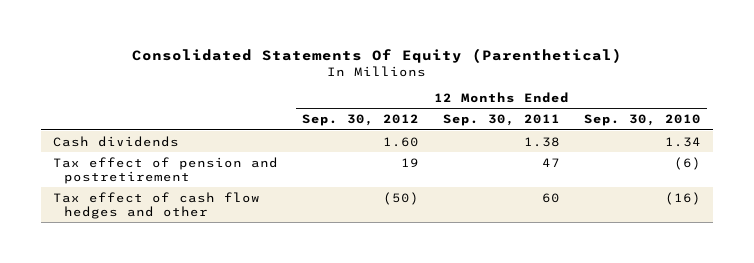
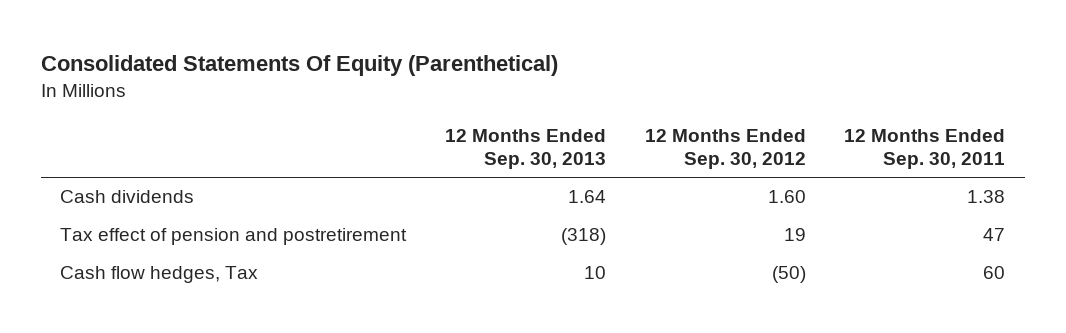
[584,114,702,127] Sep. 30, 2010 -> none
none -> [445,128,607,170] 12 Months Ended Sep. 30, 2013
[53,191,261,220] Tax effect of cash flow hedges and other -> [60,266,259,284] Cash flow hedges, Tax

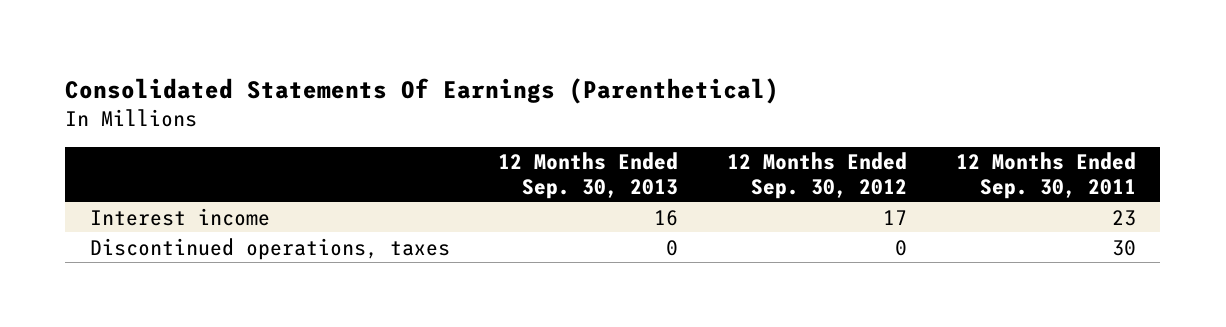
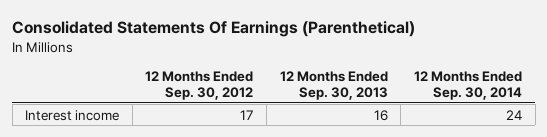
[956,152,1137,199] 12 Months Ended Sep. 30, 2011 -> none
none -> [414,71,523,101] 12 Months Ended Sep. 30, 2014
[89,237,450,260] Discontinued operations, taxes -> none

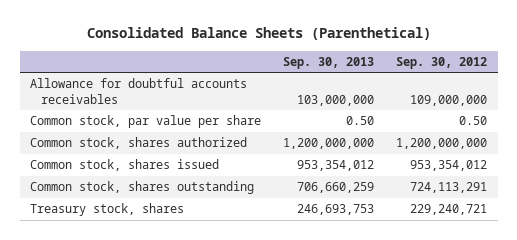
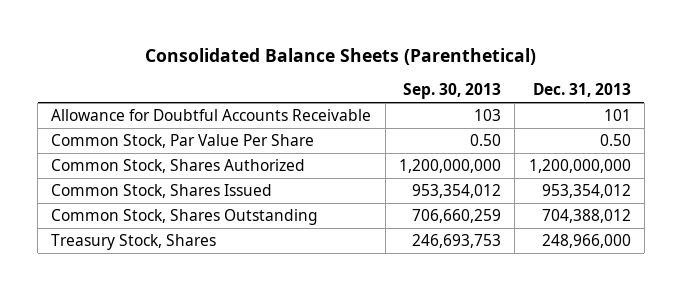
[395,56,487,69] Sep. 30, 2012 -> none
none -> [532,83,631,98] Dec. 31, 2013
[30,78,248,104] Allowance for doubtful accounts receivables -> [51,109,372,122] Allowance for Doubtful Accounts Receivable
[297,94,375,106] 103,000,000 -> [474,109,502,122] 103
[30,115,262,129] Common stock, par value per share -> [51,134,315,149] Common Stock, Par Value Per Share
[30,137,248,150] Common stock, shares authorized -> [51,159,306,174] Common Stock, Shares Authorized
[30,159,220,172] Common stock, shares issued -> [51,184,273,199] Common Stock, Shares Issued
[30,181,255,195] Common stock, shares outstanding -> [51,209,319,226] Common Stock, Shares Outstanding
[30,203,185,217] Treasury stock, shares -> [51,234,217,251] Treasury Stock, Shares

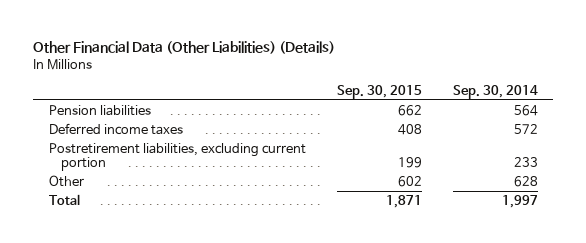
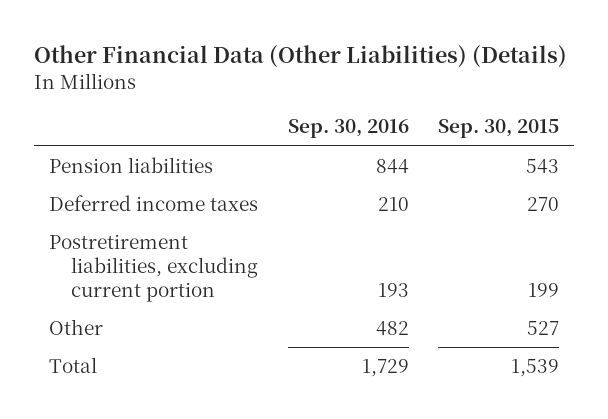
[452,84,538,99] Sep. 30, 2014 -> none
none -> [287,119,409,139] Sep. 30, 2016
[397,104,422,116] 662 -> [526,158,560,174] 543
[397,123,422,135] 408 -> [527,196,560,211] 270
[397,175,422,187] 602 -> [527,320,560,335] 527
[385,194,422,208] 1,871 -> [511,358,560,377] 1,539

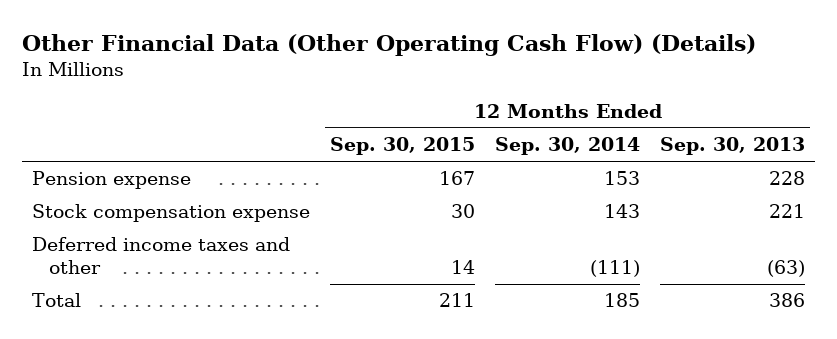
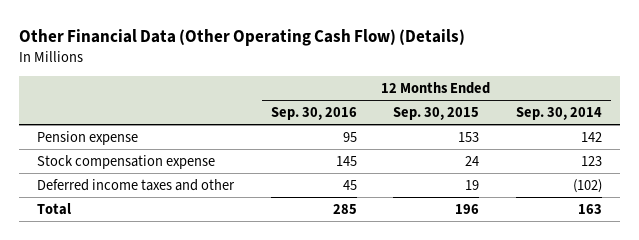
[660,137,806,156] Sep. 30, 2013 -> none
none -> [270,107,357,121] Sep. 30, 2016
[438,171,475,186] 167 -> [458,131,480,142] 153
[604,171,641,186] 153 -> [580,131,602,142] 142
[450,204,475,219] 30 -> [465,155,480,166] 24
[604,204,641,219] 143 -> [580,155,602,166] 123
[450,259,475,274] 14 -> [465,179,480,190] 19
[590,259,641,277] (111) -> [572,178,602,193] (102)
[438,293,475,308] 211 -> [455,203,480,214] 196
[604,293,641,308] 185 -> [577,203,602,214] 163

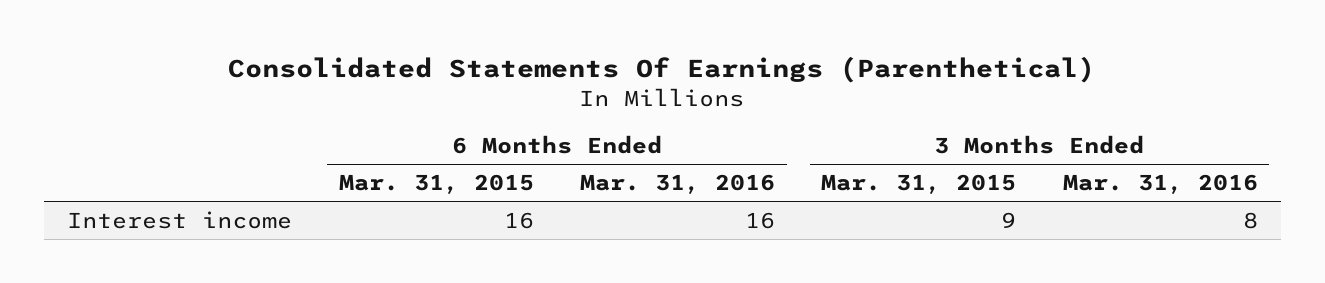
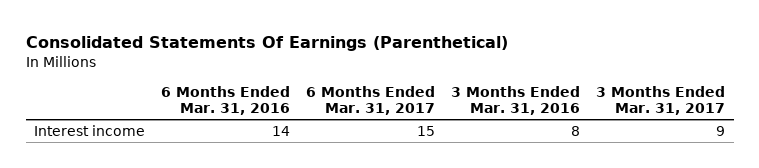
[338,174,534,195] Mar. 31, 2015 -> none
[821,174,1017,195] Mar. 31, 2015 -> none
none -> [306,85,436,116] 6 Months Ended Mar. 31, 2017
none -> [596,85,726,116] 3 Months Ended Mar. 31, 2017
[744,211,775,229] 16 -> [271,126,290,137] 14

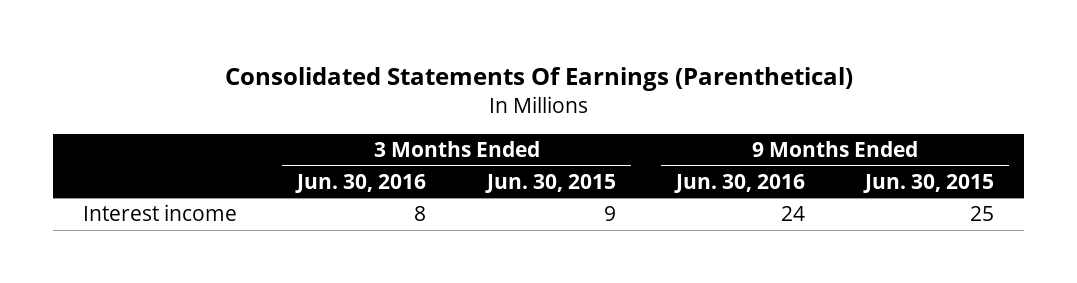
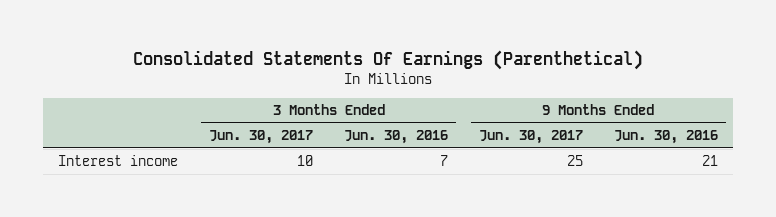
[484,173,616,193] Jun. 30, 2015 -> none
[863,173,995,193] Jun. 30, 2015 -> none
none -> [209,130,314,145] Jun. 30, 2017
none -> [478,130,583,145] Jun. 30, 2017
[414,206,427,222] 8 -> [440,155,449,167] 7
[780,206,805,222] 24 -> [701,155,718,167] 21

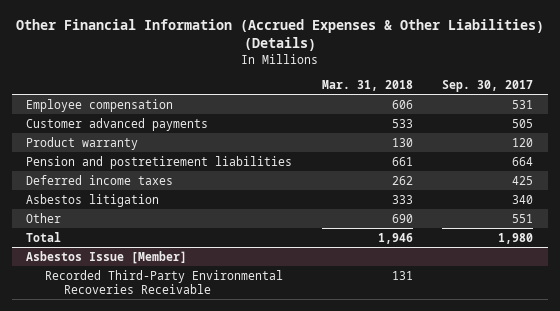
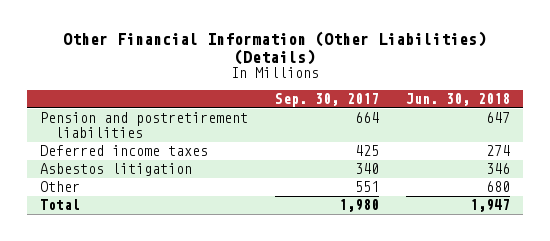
[15,18,544,51] Other Financial Information (Accrued Expenses & Other Liabilities) (Details) -> [62,30,486,65] Other Financial Information (Other Liabilities) (Details)
[321,79,413,91] Mar. 31, 2018 -> none
none -> [405,93,510,107] Jun. 30, 2018
[26,98,174,112] Employee compensation -> none
[26,117,209,131] Customer advanced payments -> none
[26,136,139,150] Product warranty -> none
[26,250,188,264] Asbestos Issue [Member] -> none
[44,269,283,295] Recorded Third-Party Environmental Recoveries Receivable -> none

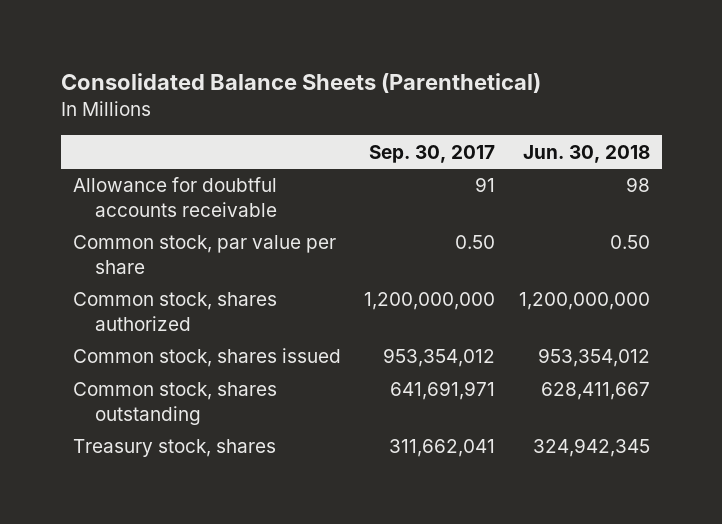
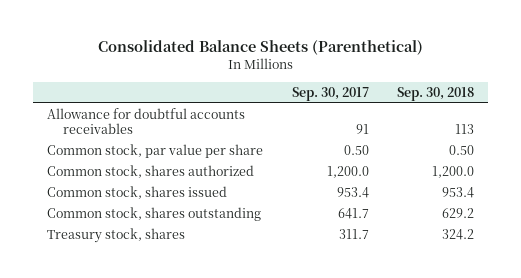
[522,144,650,163] Jun. 30, 2018 -> none
none -> [397,87,475,102] Sep. 30, 2018
[72,177,277,217] Allowance for doubtful accounts receivable -> [47,107,246,135] Allowance for doubtful accounts receivables
[364,292,496,311] 1,200,000,000 -> [326,165,369,178] 1,200.0
[383,348,496,368] 953,354,012 -> [336,186,369,198] 953.4
[390,381,496,401] 641,691,971 -> [337,207,369,219] 641.7
[389,439,496,458] 311,662,041 -> [338,228,369,239] 311.7

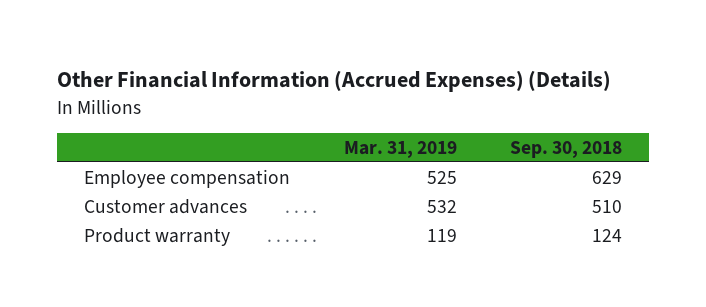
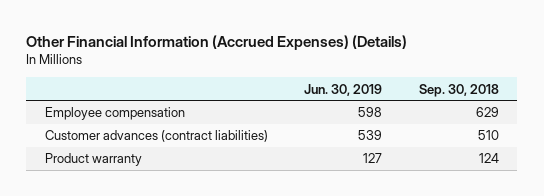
[343,140,457,158] Mar. 31, 2019 -> none
none -> [304,83,383,96] Jun. 30, 2019
[84,198,248,214] Customer advances -> [44,130,268,143] Customer advances (contract liabilities)

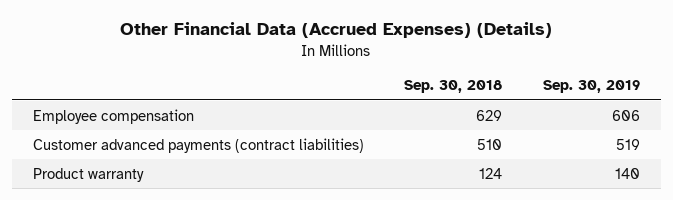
[26,34,408,50] Other Financial Information (Accrued Expenses) (Details) -> [120,22,553,39] Other Financial Data (Accrued Expenses) (Details)
[304,83,383,96] Jun. 30, 2019 -> none
none -> [543,80,641,94] Sep. 30, 2019
[44,130,268,143] Customer advances (contract liabilities) -> [32,137,364,153] Customer advanced payments (contract liabilities)

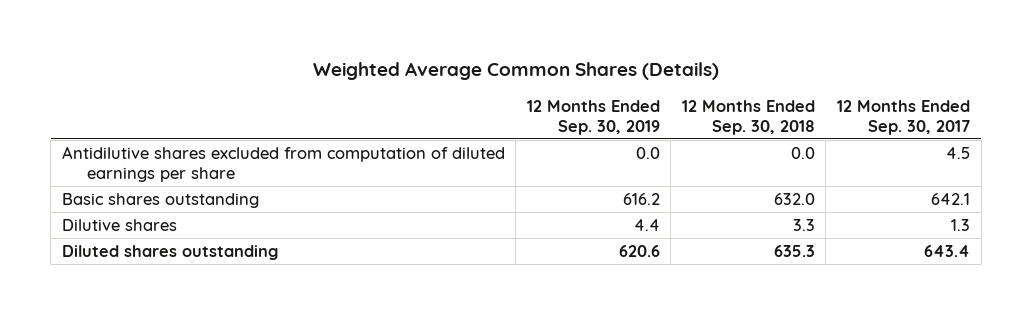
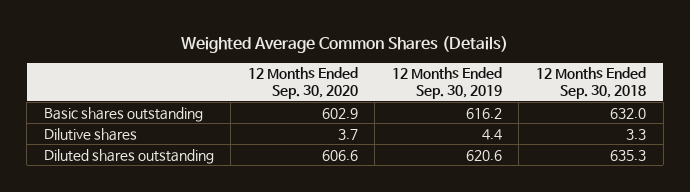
[836,99,970,135] 12 Months Ended Sep. 30, 2017 -> none
none -> [247,67,358,100] 12 Months Ended Sep. 30, 2020
[61,145,505,182] Antidilutive shares excluded from computation of diluted earnings per share -> none

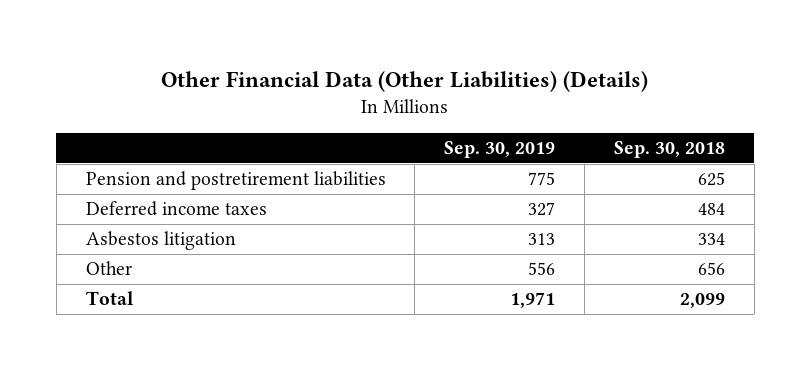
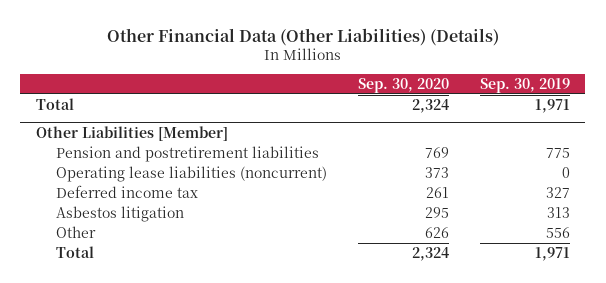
[613,141,725,159] Sep. 30, 2018 -> none
none -> [357,78,449,94] Sep. 30, 2020
none -> [35,97,74,110] Total
none -> [35,125,228,141] Other Liabilities [Member]
none -> [55,165,327,182] Operating lease liabilities (noncurrent)
[85,201,267,217] Deferred income taxes -> [55,184,198,198] Deferred income tax

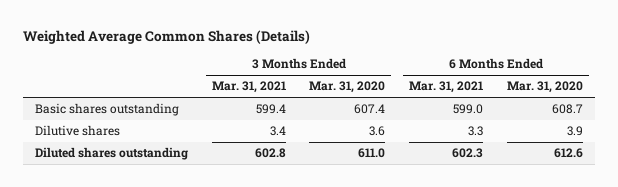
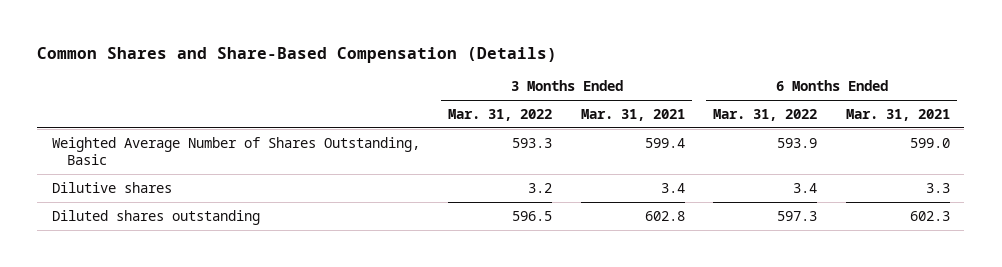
[22,30,310,45] Weighted Average Common Shares (Details) -> [37,46,558,63] Common Shares and Share-Based Compensation (Details)
[309,81,386,94] Mar. 31, 2020 -> none
[507,81,584,94] Mar. 31, 2020 -> none
none -> [448,108,553,121] Mar. 31, 2022
none -> [713,108,818,121] Mar. 31, 2022
[34,103,179,117] Basic shares outstanding -> [51,136,420,166] Weighted Average Number of Shares Outstanding, Basic

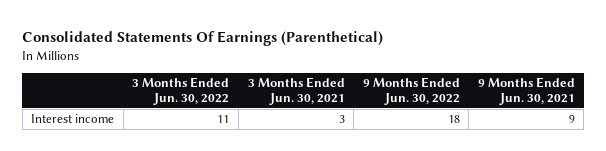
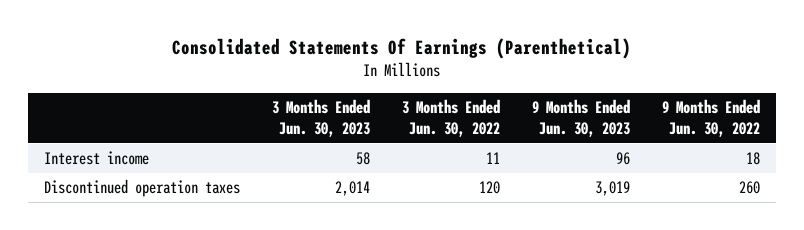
[247,76,345,105] 3 Months Ended Jun. 30, 2021 -> none
[477,76,575,105] 9 Months Ended Jun. 30, 2021 -> none
none -> [271,99,370,138] 3 Months Ended Jun. 30, 2023
none -> [531,99,630,138] 9 Months Ended Jun. 30, 2023
none -> [43,179,240,198] Discontinued operation taxes

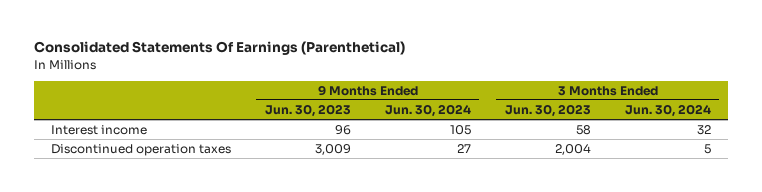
[401,99,500,138] 3 Months Ended Jun. 30, 2022 -> none
[661,99,760,138] 9 Months Ended Jun. 30, 2022 -> none
none -> [384,103,471,117] Jun. 30, 2024
none -> [624,103,711,117] Jun. 30, 2024
[334,181,370,197] 2,014 -> [554,144,591,156] 2,004
[594,181,630,197] 3,019 -> [314,144,351,156] 3,009

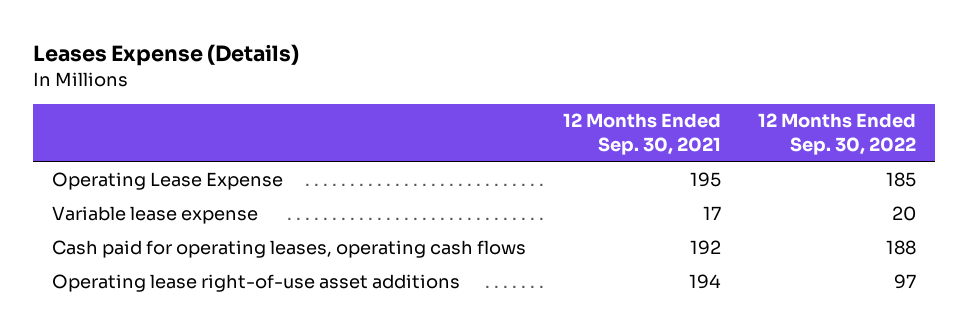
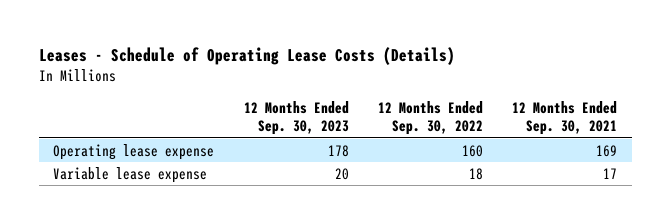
[33,44,300,67] Leases Expense (Details) -> [38,47,455,66] Leases - Schedule of Operating Lease Costs (Details)
none -> [243,100,349,136] 12 Months Ended Sep. 30, 2023
[51,239,526,258] Cash paid for operating leases, operating cash flows -> none
[51,273,460,292] Operating lease right-of-use asset additions -> none
[51,171,283,190] Operating Lease Expense -> [53,143,215,160] Operating lease expense
[690,171,722,187] 195 -> [596,144,618,157] 169
[886,171,917,187] 185 -> [461,144,483,157] 160
[892,205,917,221] 20 -> [468,167,483,180] 18

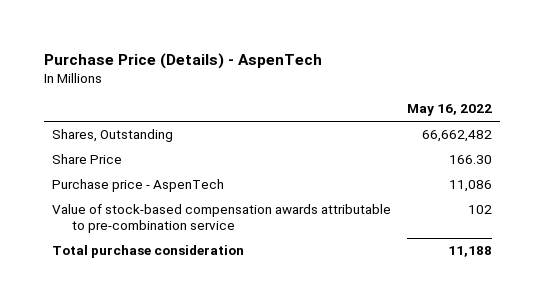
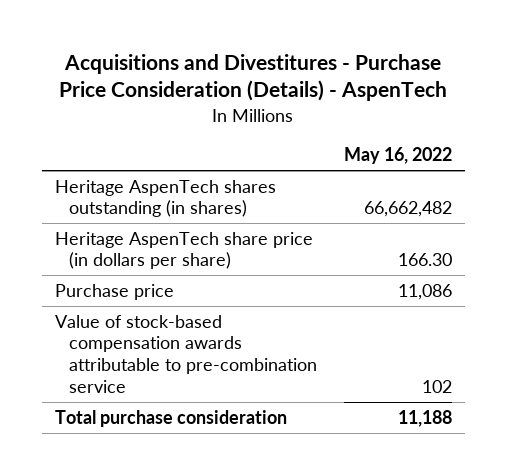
[44,52,323,69] Purchase Price (Details) - AspenTech -> [59,53,448,102] Acquisitions and Divestitures - Purchase Price Consideration (Details) - AspenTech
[51,129,173,143] Shares, Outstanding -> [54,179,276,218] Heritage AspenTech shares outstanding (in shares)
[51,154,122,165] Share Price -> [54,231,313,270] Heritage AspenTech share price (in dollars per share)
[51,179,224,193] Purchase price - AspenTech -> [54,283,174,300] Purchase price

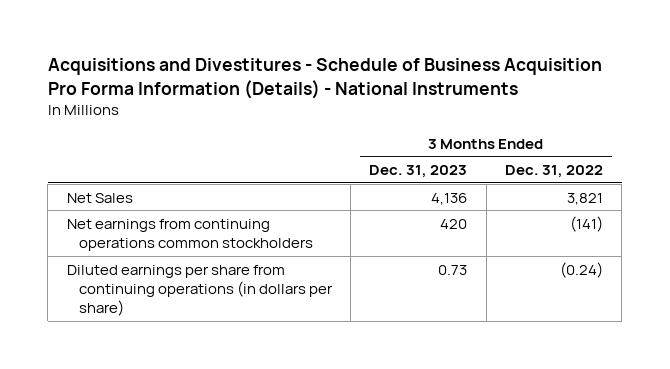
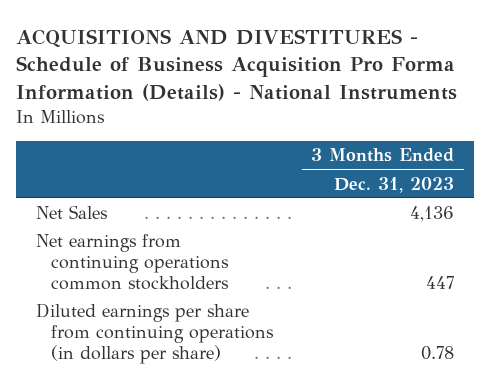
[47,58,602,99] Acquisitions and Divestitures - Schedule of Business Acquisition Pro Forma Information (Details) - National Instruments -> [16,28,458,102] ACQUISITIONS AND DIVESTITURES - Schedule of Business Acquisition Pro Forma Information (Details) - National Instruments
[504,165,603,179] Dec. 31, 2022 -> none
[440,218,468,229] 420 -> [426,276,455,290] 447
[438,264,468,275] 0.73 -> [421,346,455,361] 0.78

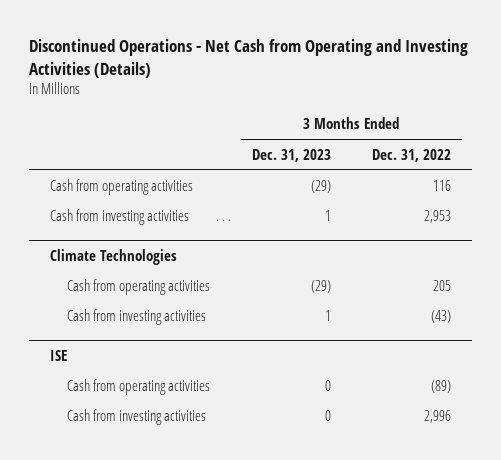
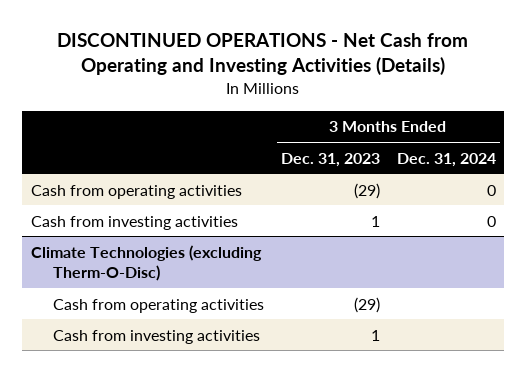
[29,38,469,78] Discontinued Operations - Net Cash from Operating and Investing Activities (Details) -> [57,33,469,76] DISCONTINUED OPERATIONS - Net Cash from Operating and Investing Activities (Details)
[372,148,452,162] Dec. 31, 2022 -> none
none -> [396,152,496,167] Dec. 31, 2024
[49,248,177,265] Climate Technologies -> [30,244,262,282] Climate Technologies (excluding Therm-O-Disc)
[49,349,67,361] ISE -> none
[66,379,210,396] Cash from operating activities -> none
[66,409,206,426] Cash from investing activities -> none

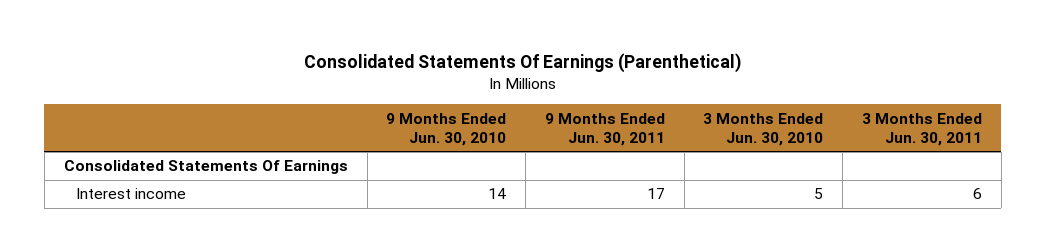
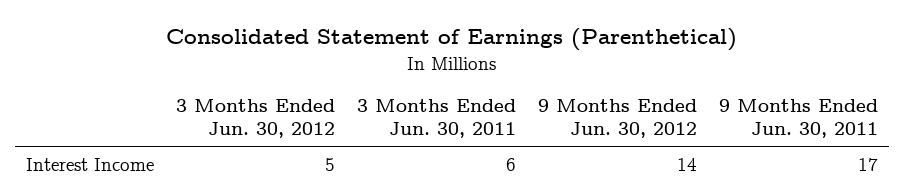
[303,53,741,74] Consolidated Statements Of Earnings (Parenthetical) -> [165,28,737,52] Consolidated Statement of Earnings (Parenthetical)
[386,112,507,146] 9 Months Ended Jun. 30, 2010 -> none
[703,112,824,146] 3 Months Ended Jun. 30, 2010 -> none
none -> [176,98,336,139] 3 Months Ended Jun. 30, 2012
none -> [537,98,697,139] 9 Months Ended Jun. 30, 2012
[63,160,348,175] Consolidated Statements Of Earnings -> none
[76,188,187,200] Interest income -> [26,157,155,171] Interest Income

